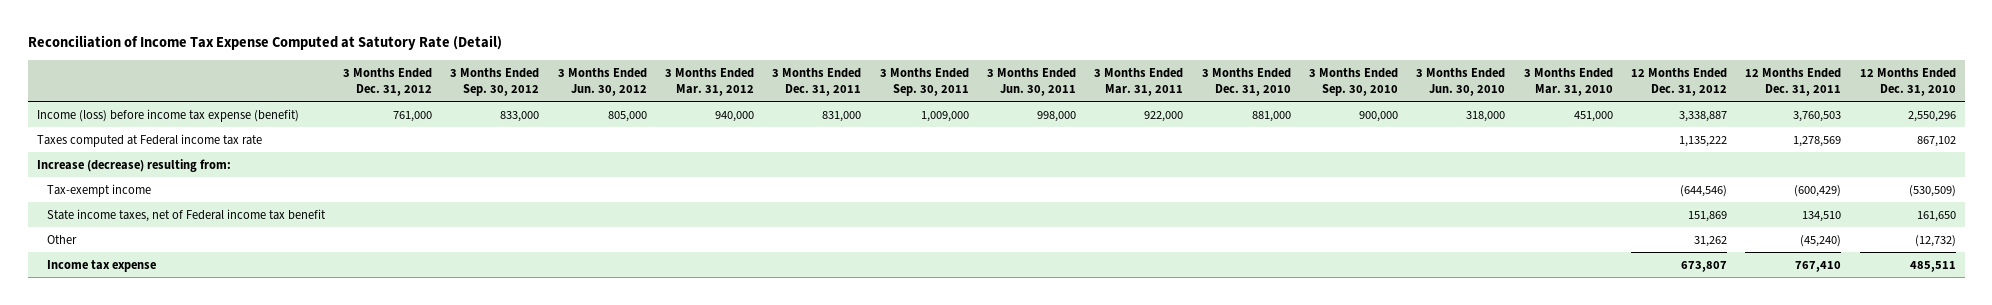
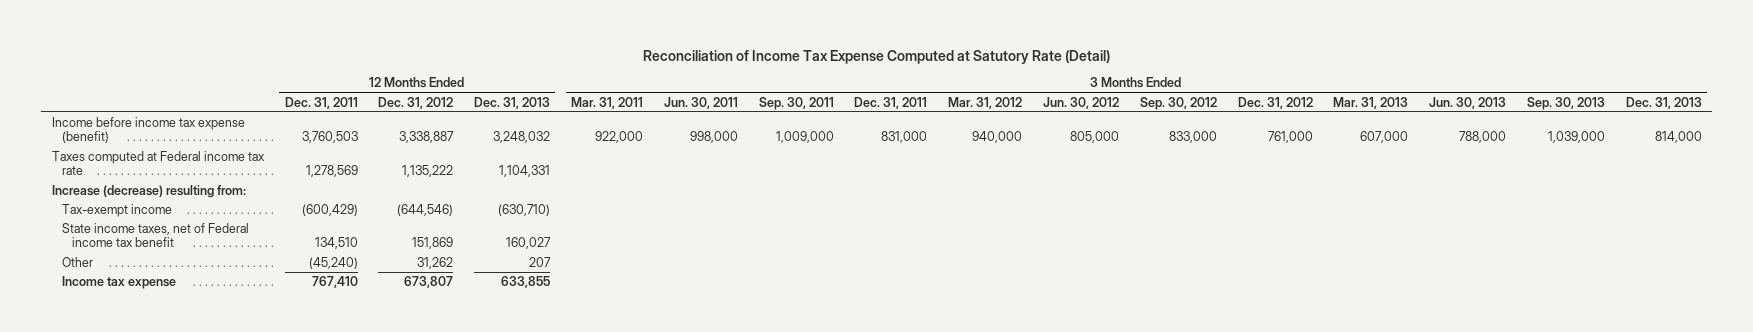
[1201,67,1291,97] 3 Months Ended Dec. 31, 2010 -> none
[1308,67,1398,97] 3 Months Ended Sep. 30, 2010 -> none
[1416,67,1506,97] 3 Months Ended Jun. 30, 2010 -> none
[1523,67,1613,97] 3 Months Ended Mar. 31, 2010 -> none
[1859,67,1956,97] 12 Months Ended Dec. 31, 2010 -> none
none -> [474,96,551,109] Dec. 31, 2013
none -> [1333,96,1409,109] Mar. 31, 2013
none -> [1429,96,1507,109] Jun. 30, 2013
none -> [1526,96,1605,110] Sep. 30, 2013
none -> [1625,96,1702,109] Dec. 31, 2013
[36,108,299,122] Income (loss) before income tax expense (benefit) -> [51,117,245,144] Income before income tax expense (benefit)

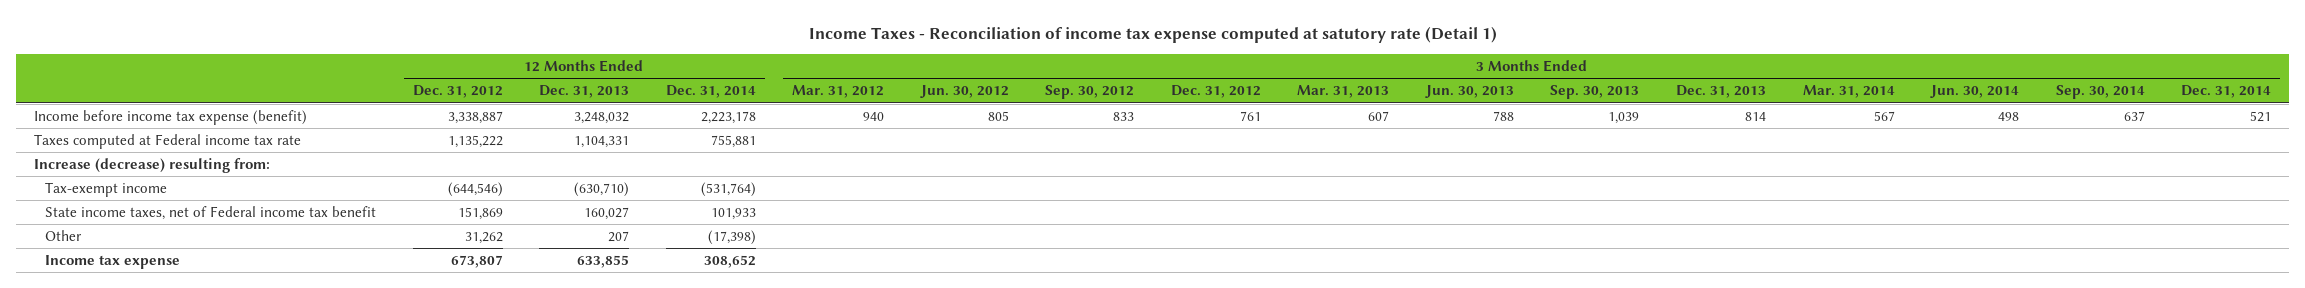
[642,49,1110,64] Reconciliation of Income Tax Expense Computed at Satutory Rate (Detail) -> [808,25,1497,43] Income Taxes - Reconciliation of income tax expense computed at satutory rate (Detail 1)
[284,96,358,109] Dec. 31, 2011 -> none
[570,96,643,109] Mar. 31, 2011 -> none
[663,96,738,109] Jun. 30, 2011 -> none
[758,96,834,110] Sep. 30, 2011 -> none
[854,96,928,109] Dec. 31, 2011 -> none
none -> [665,85,756,99] Dec. 31, 2014
none -> [1802,85,1895,99] Mar. 31, 2014
none -> [1930,85,2020,99] Jun. 30, 2014
none -> [2055,85,2145,100] Sep. 30, 2014
none -> [2181,85,2272,99] Dec. 31, 2014
[972,131,1023,144] 940,000 -> [863,112,885,122] 940
[1069,131,1119,144] 805,000 -> [987,111,1009,122] 805
[1168,131,1217,144] 833,000 -> [1113,112,1135,122] 833
[1267,131,1313,144] 761,000 -> [1239,111,1261,122] 761
[1360,131,1409,144] 607,000 -> [1368,111,1390,122] 607
[1459,131,1507,144] 788,000 -> [1492,111,1514,122] 788
[1547,131,1605,144] 1,039,000 -> [1608,112,1640,125] 1,039
[1654,131,1702,144] 814,000 -> [1745,112,1767,122] 814

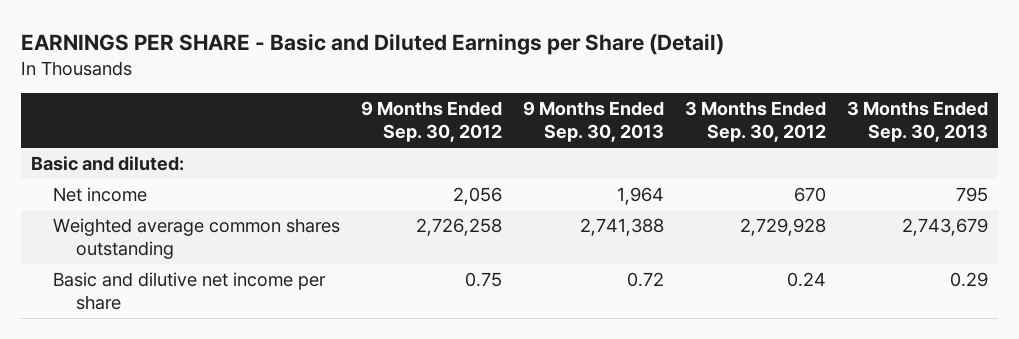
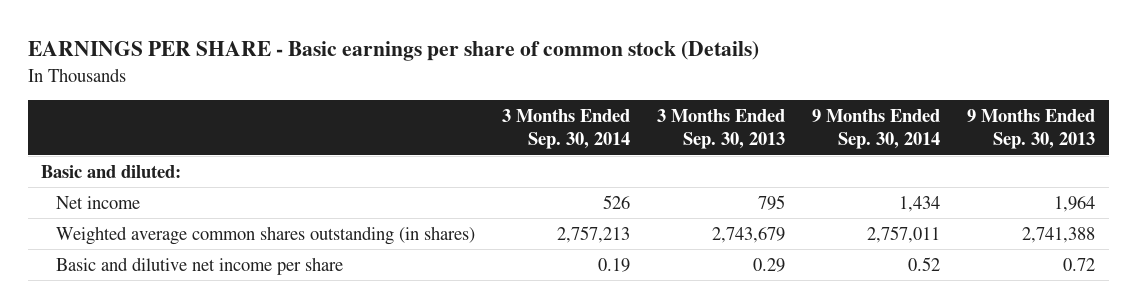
[20,32,724,55] EARNINGS PER SHARE - Basic and Diluted Earnings per Share (Detail) -> [27,41,759,62] EARNINGS PER SHARE - Basic earnings per share of common stock (Details)
[361,101,503,143] 9 Months Ended Sep. 30, 2012 -> none
[685,101,827,143] 3 Months Ended Sep. 30, 2012 -> none
none -> [502,109,631,150] 3 Months Ended Sep. 30, 2014
none -> [812,109,941,150] 9 Months Ended Sep. 30, 2014
[53,218,341,259] Weighted average common shares outstanding -> [55,225,475,245] Weighted average common shares outstanding (in shares)

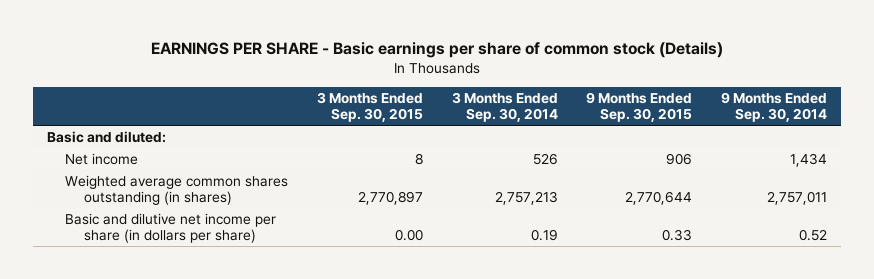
[657,109,786,150] 3 Months Ended Sep. 30, 2013 -> none
[967,109,1096,150] 9 Months Ended Sep. 30, 2013 -> none
none -> [317,91,424,123] 3 Months Ended Sep. 30, 2015
none -> [586,91,693,123] 9 Months Ended Sep. 30, 2015
[55,256,343,275] Basic and dilutive net income per share -> [65,212,277,244] Basic and dilutive net income per share (in dollars per share)

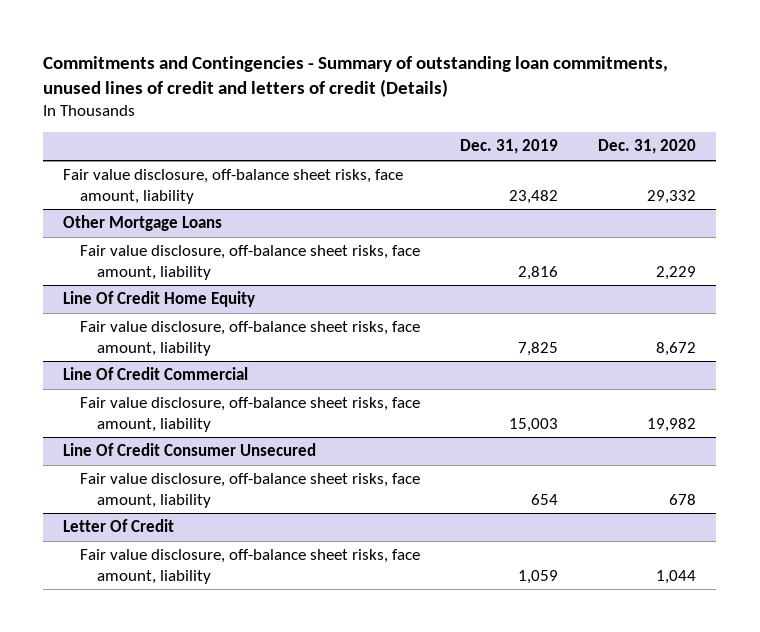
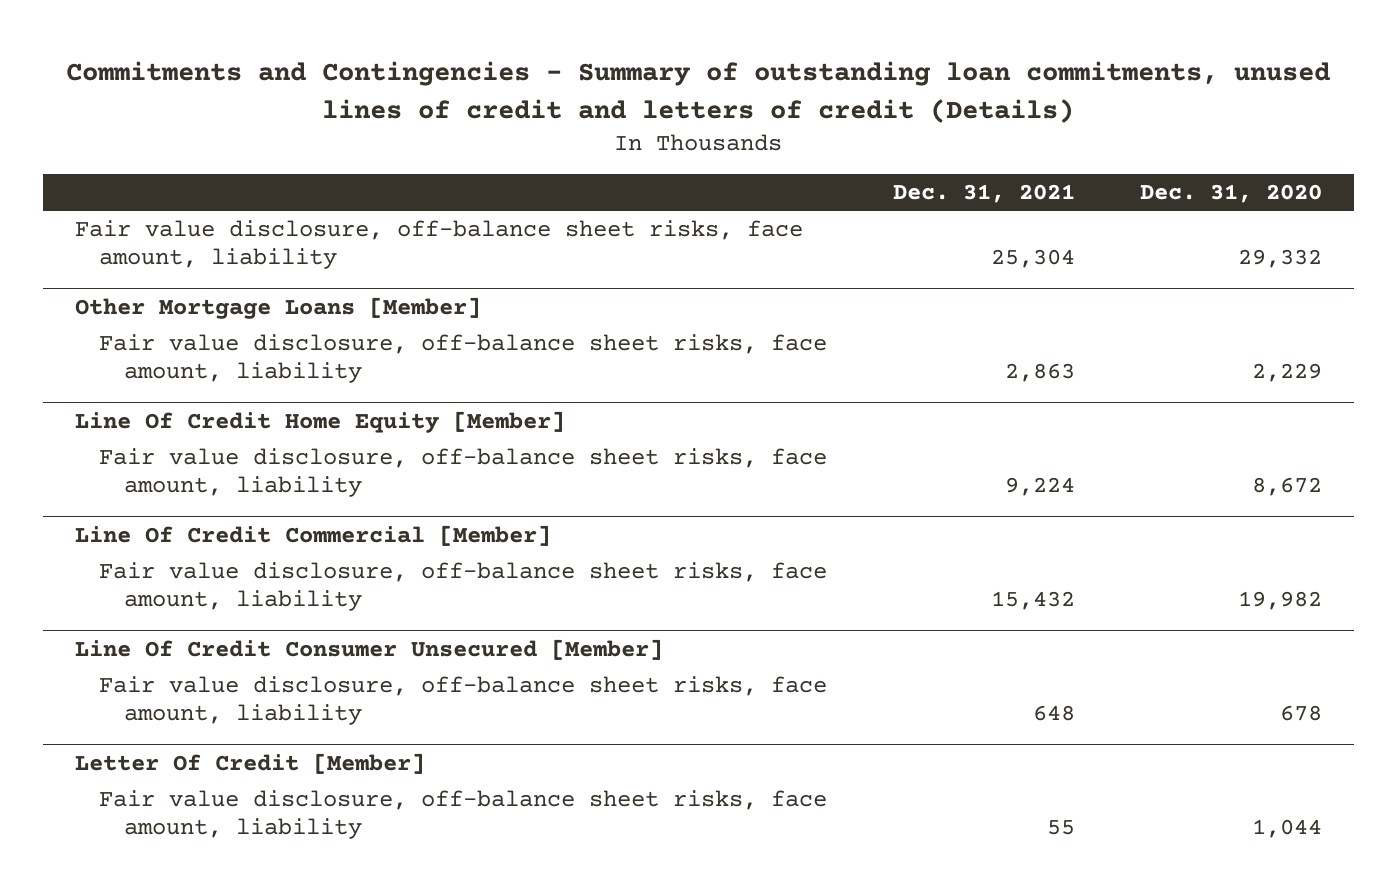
[460,139,559,155] Dec. 31, 2019 -> none
none -> [892,184,1075,204] Dec. 31, 2021
[63,215,223,232] Other Mortgage Loans -> [75,296,482,319] Other Mortgage Loans [Member]
[63,291,256,308] Line Of Credit Home Equity -> [75,410,566,433] Line Of Credit Home Equity [Member]
[63,367,249,381] Line Of Credit Commercial -> [75,524,552,546] Line Of Credit Commercial [Member]
[63,443,317,457] Line Of Credit Consumer Unsecured -> [75,638,664,660] Line Of Credit Consumer Unsecured [Member]
[63,519,175,533] Letter Of Credit -> [75,752,426,774] Letter Of Credit [Member]

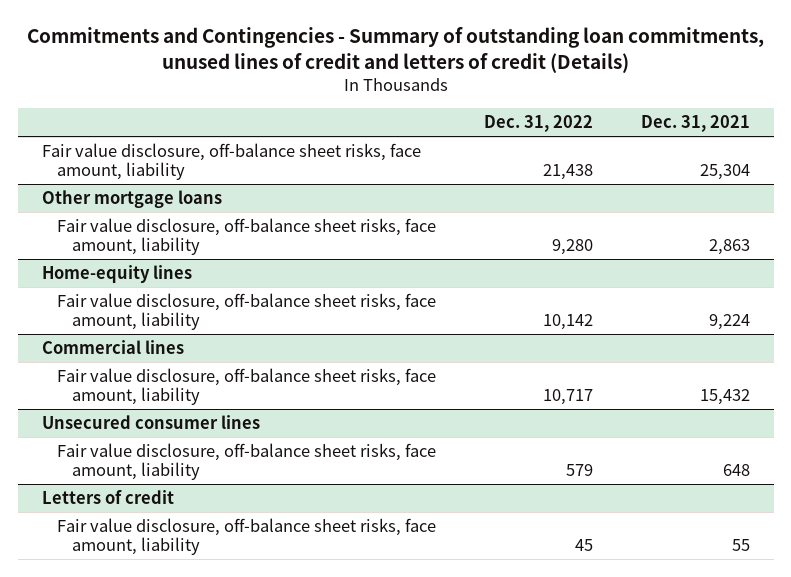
[1139,184,1322,204] Dec. 31, 2020 -> none
none -> [483,115,593,133] Dec. 31, 2022
[75,296,482,319] Other Mortgage Loans [Member] -> [41,190,222,209] Other mortgage loans
[75,410,566,433] Line Of Credit Home Equity [Member] -> [41,265,192,284] Home-equity lines
[75,524,552,546] Line Of Credit Commercial [Member] -> [41,340,184,355] Commercial lines
[75,638,664,660] Line Of Credit Consumer Unsecured [Member] -> [41,415,260,430] Unsecured consumer lines
[75,752,426,774] Letter Of Credit [Member] -> [41,490,174,505] Letters of credit

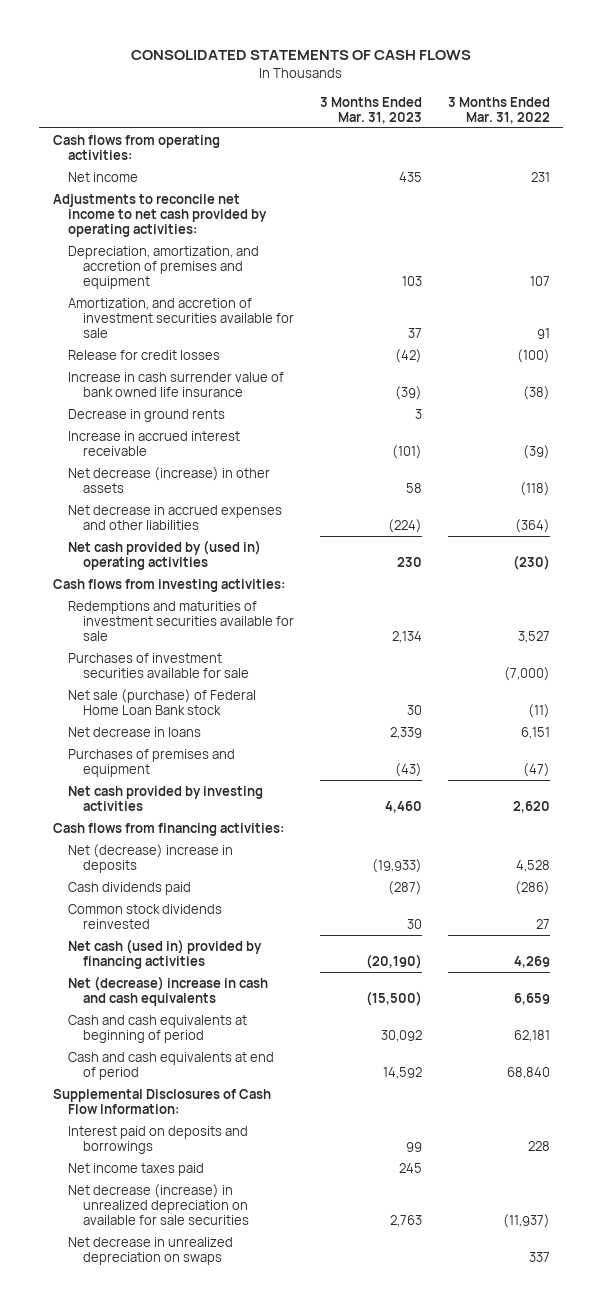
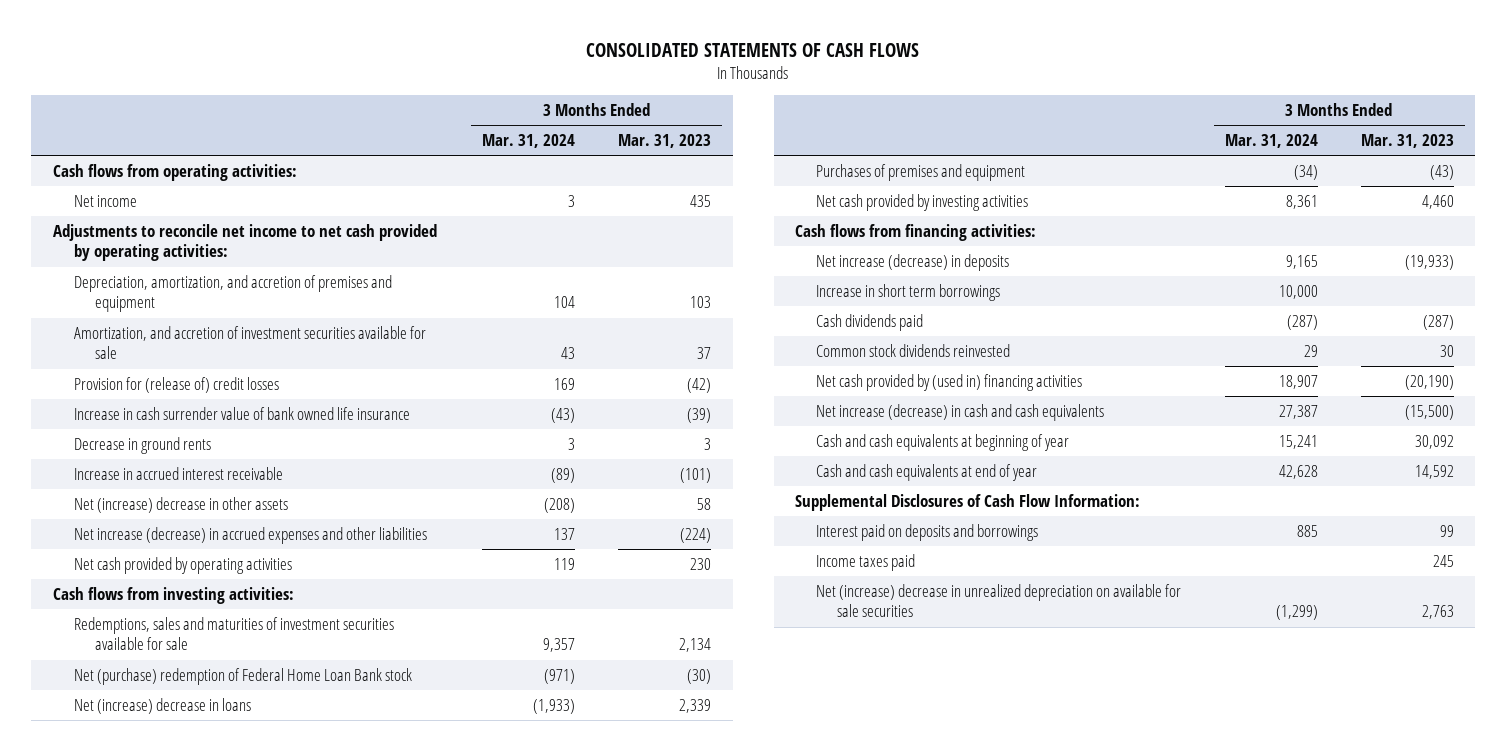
[448,96,551,124] 3 Months Ended Mar. 31, 2022 -> none
none -> [481,134,575,149] Mar. 31, 2024
[67,349,220,360] Release for credit losses -> [73,376,279,393] Provision for (release of) credit losses
[67,466,270,493] Net decrease (increase) in other assets -> [73,496,288,513] Net (increase) decrease in other assets
[67,504,282,530] Net decrease in accrued expenses and other liabilities -> [73,526,427,544] Net increase (decrease) in accrued expenses and other liabilities
[67,539,261,570] Net cash provided by (used in) operating activities -> [73,556,292,574] Net cash provided by operating activities
[67,652,249,678] Purchases of investment securities available for sale -> none
[67,600,294,642] Redemptions and maturities of investment securities available for sale -> [73,616,394,651] Redemptions, sales and maturities of investment securities available for sale
[67,688,256,715] Net sale (purchase) of Federal Home Loan Bank stock -> [73,667,412,685] Net (purchase) redemption of Federal Home Loan Bank stock
[406,704,422,715] 30 -> [687,668,712,684] (30)
[67,726,201,737] Net decrease in loans -> [73,697,251,714] Net (increase) decrease in loans
[67,843,233,873] Net (decrease) increase in deposits -> [816,253,1010,271] Net increase (decrease) in deposits
none -> [816,283,1001,301] Increase in short term borrowings
[67,938,262,969] Net cash (used in) provided by financing activities -> [816,373,1083,391] Net cash provided by (used in) financing activities
[67,975,268,1006] Net (decrease) increase in cash and cash equivalents -> [816,403,1105,421] Net increase (decrease) in cash and cash equivalents
[67,1014,247,1043] Cash and cash equivalents at beginning of period -> [816,433,1070,451] Cash and cash equivalents at beginning of year
[67,1051,274,1080] Cash and cash equivalents at end of period -> [816,463,1038,481] Cash and cash equivalents at end of year
[67,1236,233,1265] Net decrease in unrealized depreciation on swaps -> none
[67,1162,204,1176] Net income taxes paid -> [816,553,916,571] Income taxes paid
[67,1183,249,1226] Net decrease (increase) in unrealized depreciation on available for sale securities -> [816,583,1182,618] Net (increase) decrease in unrealized depreciation on available for sale securities

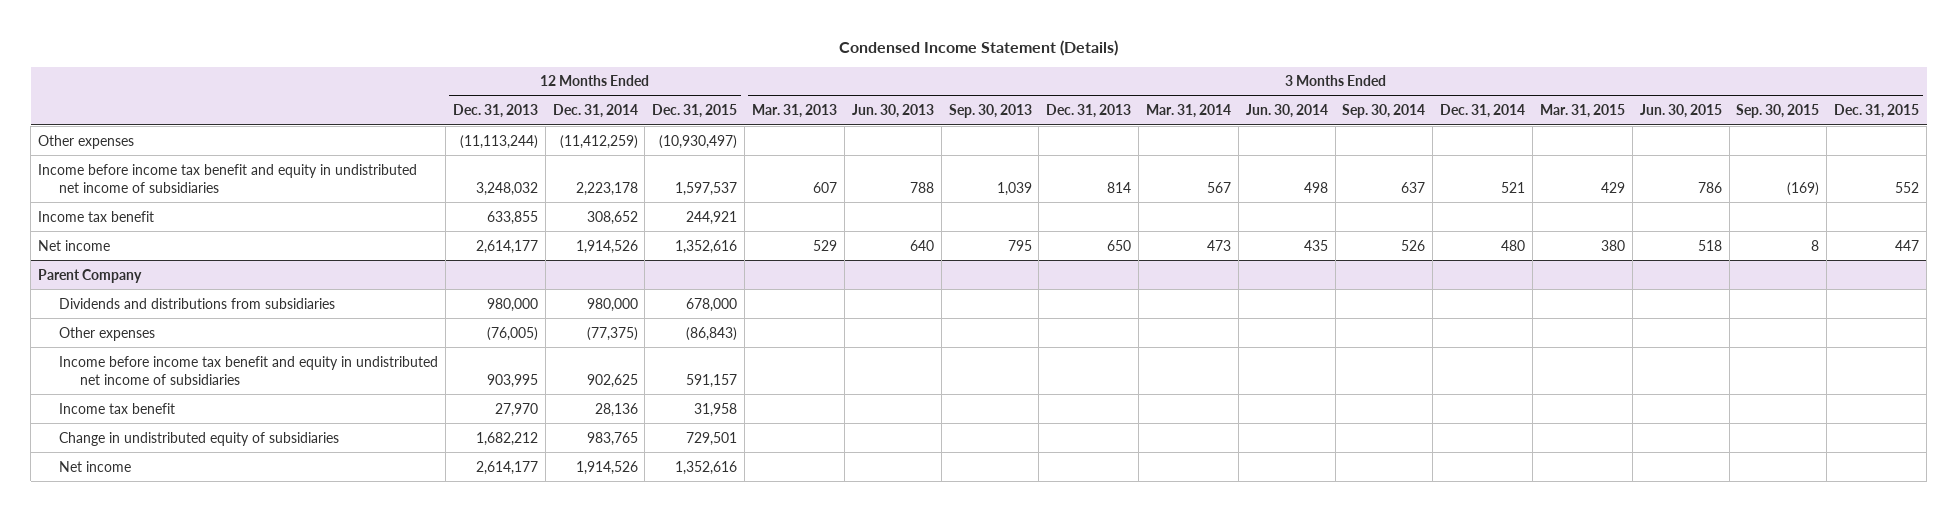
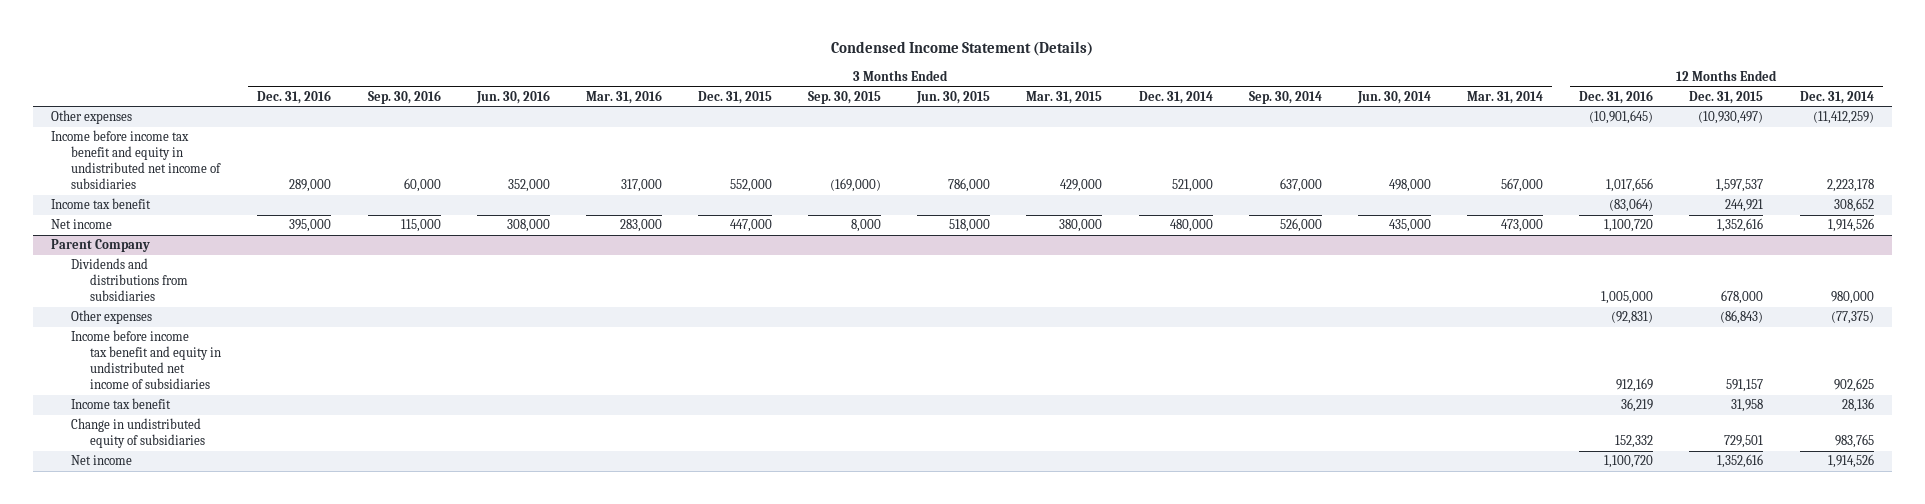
[452,104,538,119] Dec. 31, 2013 -> none
[752,104,838,119] Mar. 31, 2013 -> none
[851,104,934,119] Jun. 30, 2013 -> none
[948,104,1032,119] Sep. 30, 2013 -> none
[1046,104,1132,119] Dec. 31, 2013 -> none
none -> [257,89,332,104] Dec. 31, 2016
none -> [367,89,441,104] Sep. 30, 2016
none -> [475,89,550,104] Jun. 30, 2016
none -> [585,89,662,104] Mar. 31, 2016
none -> [1579,89,1654,104] Dec. 31, 2016
[1207,181,1232,193] 567 -> [1501,177,1544,192] 567,000
[1303,181,1328,193] 498 -> [1388,178,1431,192] 498,000
[1401,181,1426,193] 637 -> [1279,177,1322,192] 637,000
[1501,181,1526,193] 521 -> [1171,178,1213,192] 521,000
[1600,181,1625,193] 429 -> [1060,178,1103,192] 429,000
[1697,181,1722,193] 786 -> [948,177,991,192] 786,000
[1787,181,1820,196] (169) -> [830,177,882,192] (169,000)
[1895,181,1920,193] 552 -> [730,178,773,192] 552,000
[1207,239,1232,251] 473 -> [1501,219,1544,233] 473,000
[1303,239,1328,251] 435 -> [1388,219,1431,233] 435,000
[1401,239,1426,251] 526 -> [1279,218,1322,233] 526,000
[1501,239,1526,251] 480 -> [1169,219,1213,233] 480,000
[1600,239,1625,251] 380 -> [1059,219,1103,233] 380,000
[1697,239,1722,251] 518 -> [949,219,991,233] 518,000
[1811,239,1820,251] 8 -> [851,219,882,233] 8,000
[1895,239,1920,251] 447 -> [730,219,773,233] 447,000

